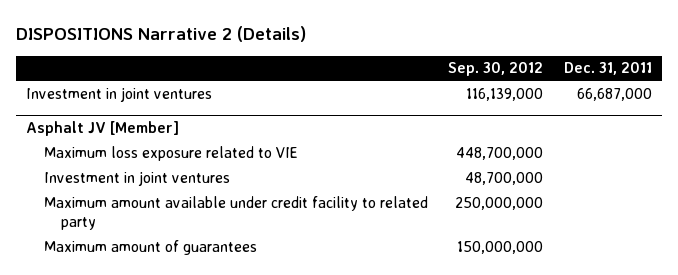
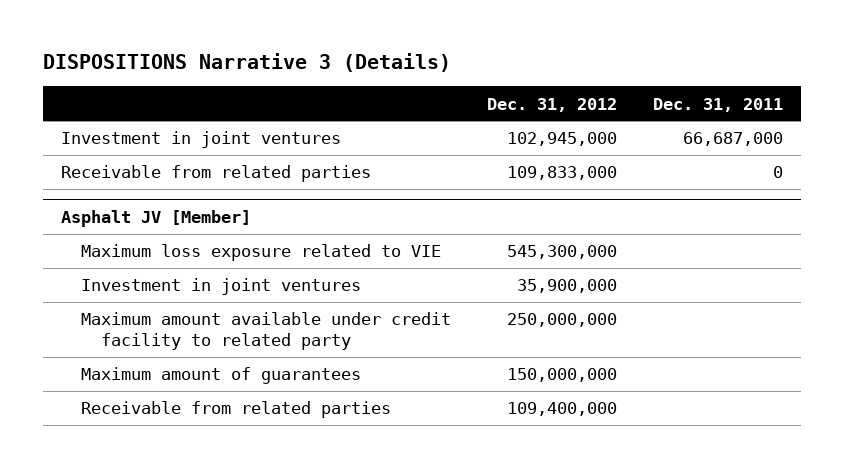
[15,25,306,42] DISPOSITIONS Narrative 2 (Details) -> [42,53,451,73] DISPOSITIONS Narrative 3 (Details)
[448,62,544,77] Sep. 30, 2012 -> none
none -> [486,97,617,112] Dec. 31, 2012
none -> [60,165,371,183] Receivable from related parties
none -> [80,401,391,419] Receivable from related parties

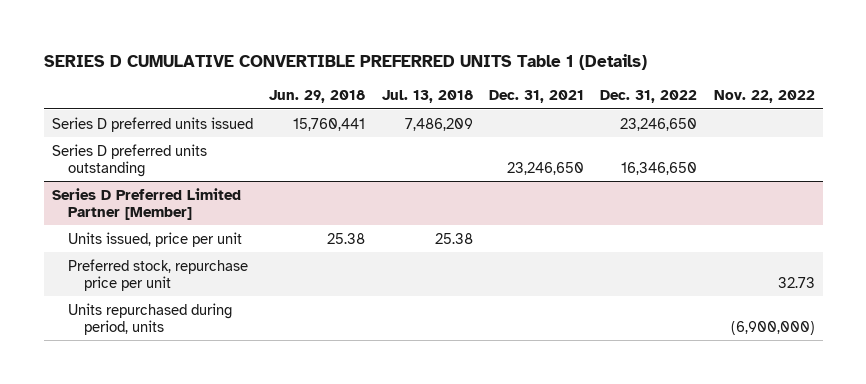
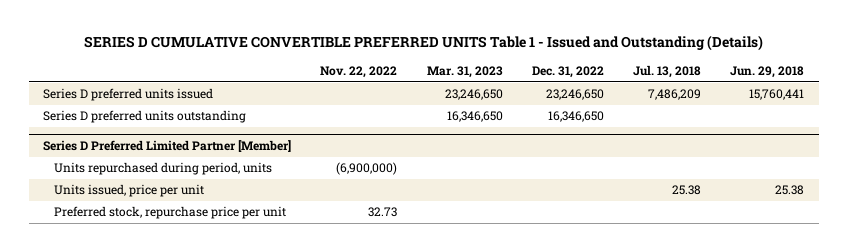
[43,53,647,70] SERIES D CUMULATIVE CONVERTIBLE PREFERRED UNITS Table 1 (Details) -> [83,35,763,52] SERIES D CUMULATIVE CONVERTIBLE PREFERRED UNITS Table 1 - Issued and Outstanding (Details)
[488,90,584,104] Dec. 31, 2021 -> none
none -> [426,65,503,78] Mar. 31, 2023
[67,302,232,335] Units repurchased during period, units -> [54,162,273,176] Units repurchased during period, units

